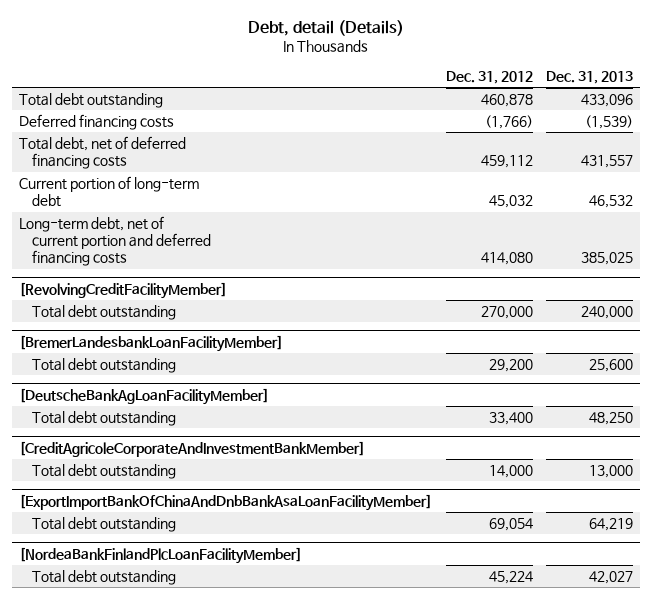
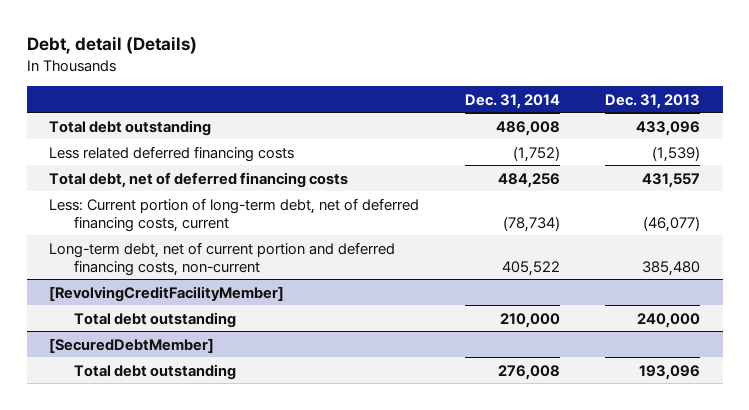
[445,70,533,84] Dec. 31, 2012 -> none
none -> [464,93,560,109] Dec. 31, 2014
[18,114,174,131] Deferred financing costs -> [49,145,295,162] Less related deferred financing costs
[18,176,199,208] Current portion of long-term debt -> [49,197,420,232] Less: Current portion of long-term debt, net of deferred financing costs, current
[589,195,634,209] 46,532 -> [643,215,701,232] (46,077)
[18,216,212,267] Long-term debt, net of current portion and deferred financing costs -> [49,241,396,276] Long-term debt, net of current portion and deferred financing costs, non-current
[581,252,634,266] 385,025 -> [642,260,701,276] 385,480
[18,334,283,352] [BremerLandesbankLoanFacilityMember] -> none
[18,387,269,405] [DeutscheBankAgLoanFacilityMember] -> none
[32,411,177,427] Total debt outstanding -> none
[18,440,365,457] [CreditAgricoleCorporateAndInvestmentBankMember] -> none
[32,464,177,480] Total debt outstanding -> none
[18,493,432,511] [ExportImportBankOfChinaAndDnbBankAsaLoanFacilityMember] -> none
[32,517,177,533] Total debt outstanding -> none
[18,546,302,564] [NordeaBankFinlandPlcLoanFacilityMember] -> none
[32,570,177,586] Total debt outstanding -> none
none -> [49,337,215,353] [SecuredDebtMember]
[589,359,634,373] 25,600 -> [639,364,701,380] 193,096

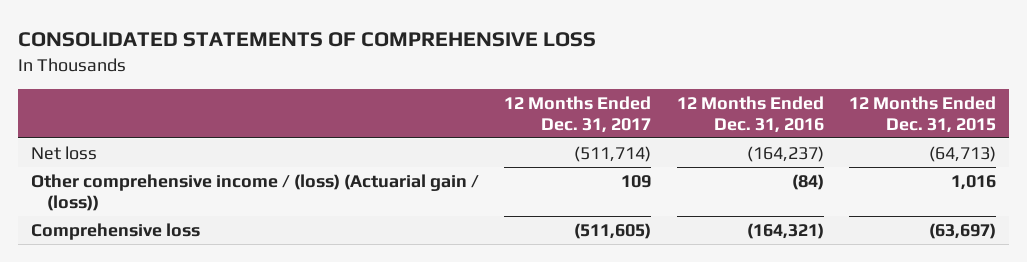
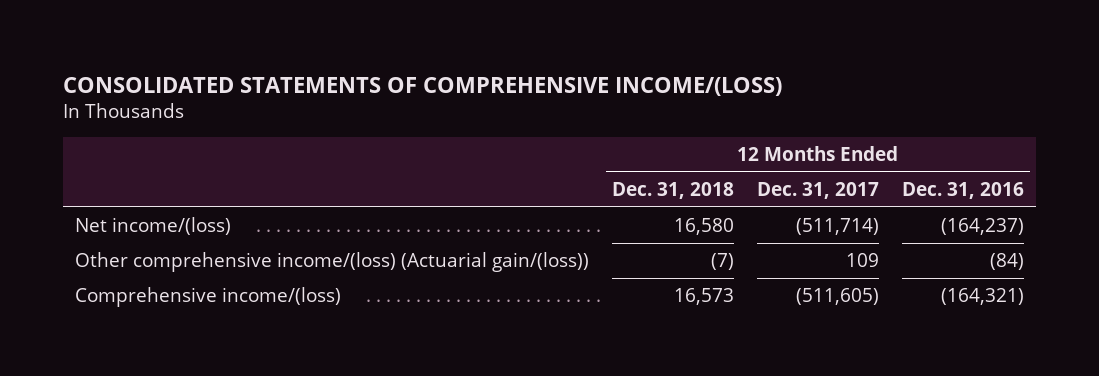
[18,32,597,48] CONSOLIDATED STATEMENTS OF COMPREHENSIVE LOSS -> [63,76,783,96] CONSOLIDATED STATEMENTS OF COMPREHENSIVE INCOME/(LOSS)
[849,95,997,133] 12 Months Ended Dec. 31, 2015 -> none
none -> [612,181,735,199] Dec. 31, 2018
[30,146,97,161] Net loss -> [74,217,231,236] Net income/(loss)
[30,174,479,211] Other comprehensive income / (loss) (Actuarial gain / (loss)) -> [74,252,589,273] Other comprehensive income/(loss) (Actuarial gain/(loss))
[30,223,200,241] Comprehensive loss -> [74,287,341,308] Comprehensive income/(loss)

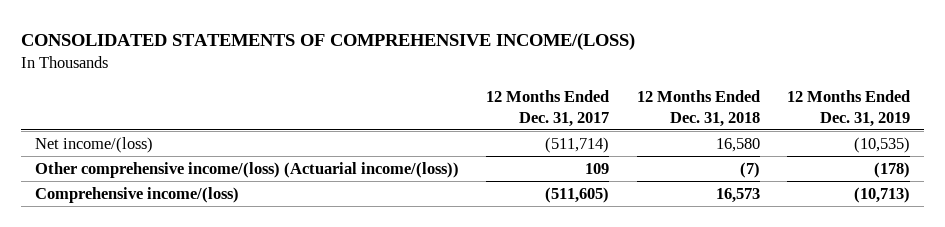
[902,181,1025,199] Dec. 31, 2016 -> none
none -> [787,90,911,127] 12 Months Ended Dec. 31, 2019
[74,252,589,273] Other comprehensive income/(loss) (Actuarial gain/(loss)) -> [34,161,459,178] Other comprehensive income/(loss) (Actuarial income/(loss))

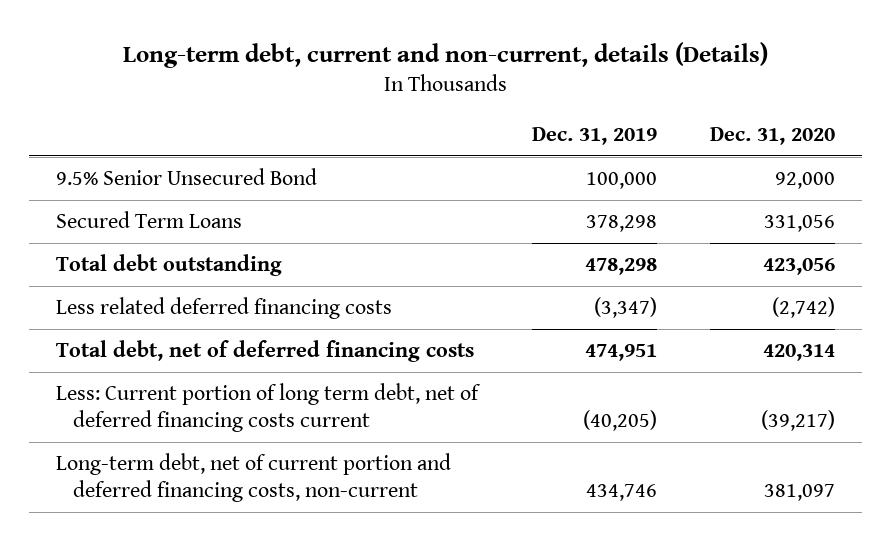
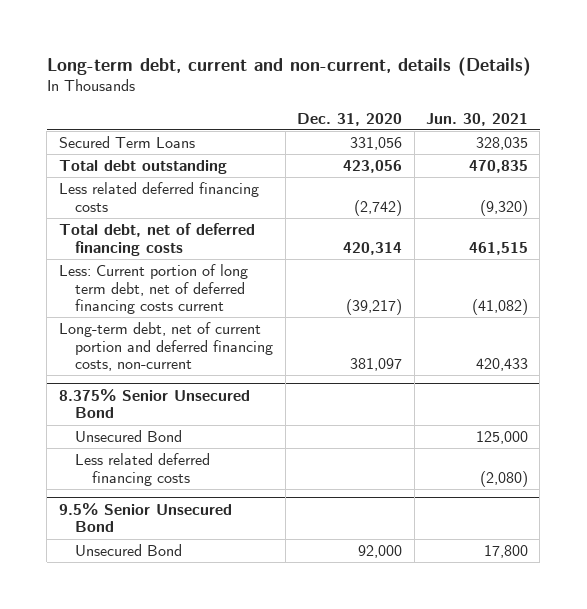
[531,126,657,145] Dec. 31, 2019 -> none
none -> [425,112,528,126] Jun. 30, 2021
[56,168,318,186] 9.5% Senior Unsecured Bond -> none
none -> [58,388,250,419] 8.375% Senior Unsecured Bond
none -> [75,429,183,442] Unsecured Bond
none -> [75,452,211,486] Less related deferred financing costs
none -> [58,502,232,533] 9.5% Senior Unsecured Bond
none -> [75,543,183,556] Unsecured Bond

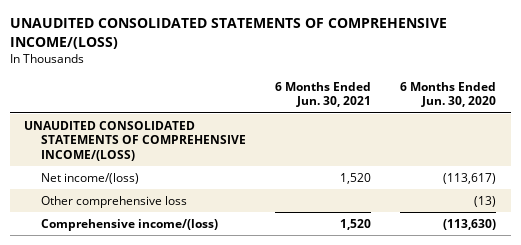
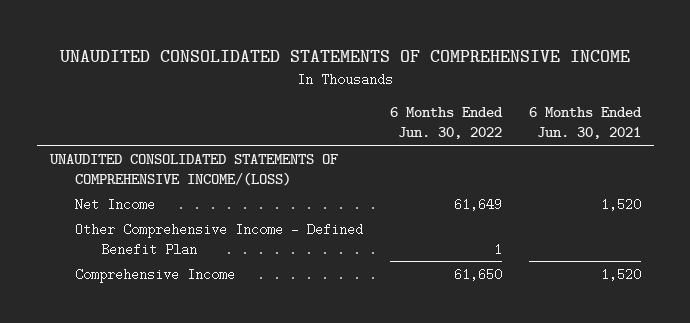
[9,18,447,49] UNAUDITED CONSOLIDATED STATEMENTS OF COMPREHENSIVE INCOME/(LOSS) -> [59,49,631,62] UNAUDITED CONSOLIDATED STATEMENTS OF COMPREHENSIVE INCOME
[400,81,497,108] 6 Months Ended Jun. 30, 2020 -> none
none -> [389,107,503,140] 6 Months Ended Jun. 30, 2022
[41,195,188,208] Other comprehensive loss -> none
[41,172,140,184] Net income/(loss) -> [75,197,156,211] Net Income
none -> [75,222,364,256] Other Comprehensive Income - Defined Benefit Plan
[41,218,219,231] Comprehensive income/(loss) -> [75,267,236,283] Comprehensive Income

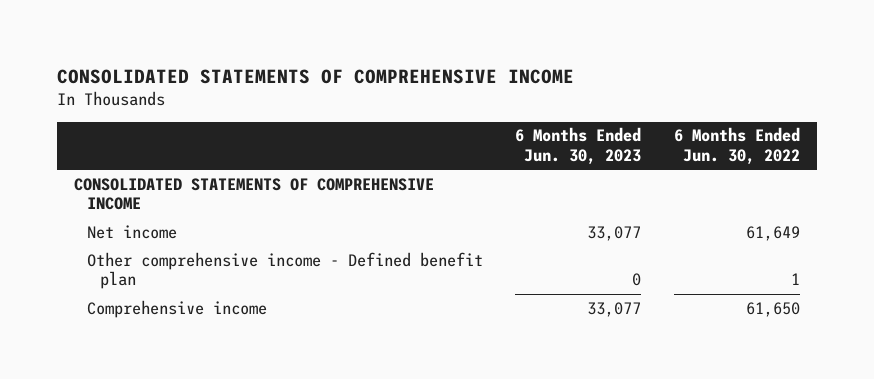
[59,49,631,62] UNAUDITED CONSOLIDATED STATEMENTS OF COMPREHENSIVE INCOME -> [57,68,575,84] CONSOLIDATED STATEMENTS OF COMPREHENSIVE INCOME
[528,107,642,140] 6 Months Ended Jun. 30, 2021 -> none
none -> [515,127,642,165] 6 Months Ended Jun. 30, 2023
[48,153,338,186] UNAUDITED CONSOLIDATED STATEMENTS OF COMPREHENSIVE INCOME/(LOSS) -> [73,177,434,211] CONSOLIDATED STATEMENTS OF COMPREHENSIVE INCOME
[75,197,156,211] Net Income -> [86,224,177,239] Net income
[75,222,364,256] Other Comprehensive Income - Defined Benefit Plan -> [86,251,483,290] Other comprehensive income - Defined benefit plan
[75,267,236,283] Comprehensive Income -> [86,299,267,318] Comprehensive income

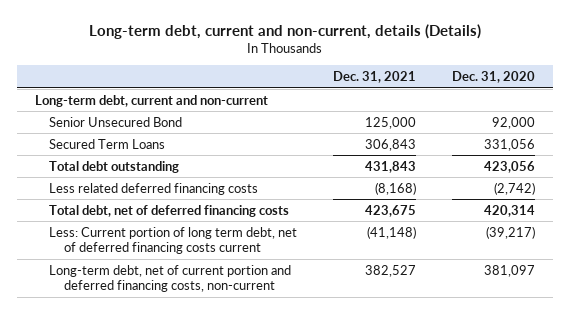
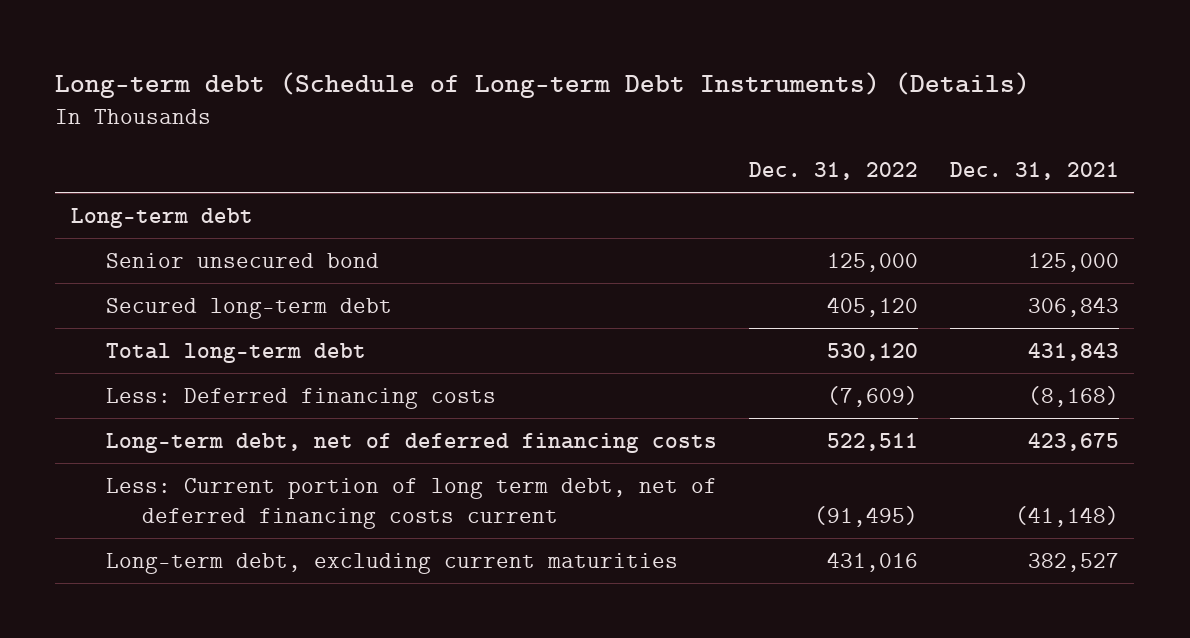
[89,24,482,40] Long-term debt, current and non-current, details (Details) -> [55,72,1031,99] Long-term debt (Schedule of Long-term Debt Instruments) (Details)
[452,70,536,83] Dec. 31, 2020 -> none
none -> [748,162,918,181] Dec. 31, 2022
[34,94,268,107] Long-term debt, current and non-current -> [70,207,253,228] Long-term debt
[49,116,183,127] Senior Unsecured Bond -> [106,252,380,268] Senior unsecured bond
[49,138,166,149] Secured Term Loans -> [106,297,393,319] Secured long-term debt
[49,160,180,173] Total debt outstanding -> [106,342,367,363] Total long-term debt
[49,182,259,195] Less related deferred financing costs -> [106,387,497,409] Less: Deferred financing costs
[49,204,290,217] Total debt, net of deferred financing costs -> [106,432,718,453] Long-term debt, net of deferred financing costs
[49,264,292,293] Long-term debt, net of current portion and deferred financing costs, non-current -> [106,552,679,574] Long-term debt, excluding current maturities

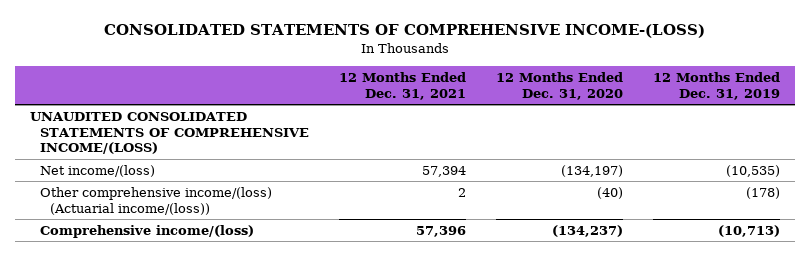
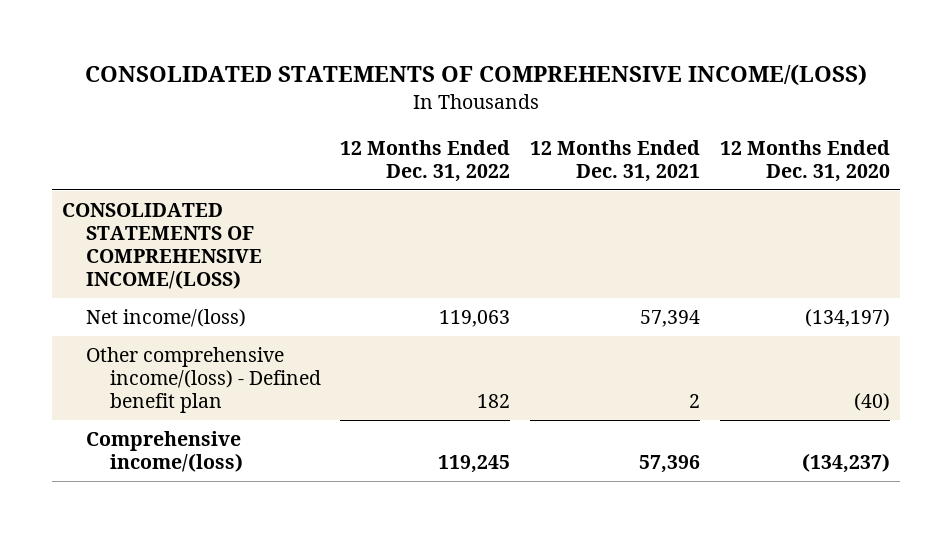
[103,24,705,39] CONSOLIDATED STATEMENTS OF COMPREHENSIVE INCOME-(LOSS) -> [84,64,867,87] CONSOLIDATED STATEMENTS OF COMPREHENSIVE INCOME/(LOSS)
[652,71,780,100] 12 Months Ended Dec. 31, 2019 -> none
none -> [340,139,511,182] 12 Months Ended Dec. 31, 2022
[29,112,309,155] UNAUDITED CONSOLIDATED STATEMENTS OF COMPREHENSIVE INCOME/(LOSS) -> [61,203,262,289] CONSOLIDATED STATEMENTS OF COMPREHENSIVE INCOME/(LOSS)
[39,187,272,215] Other comprehensive income/(loss) (Actuarial income/(loss)) -> [85,347,321,414] Other comprehensive income/(loss) - Defined benefit plan

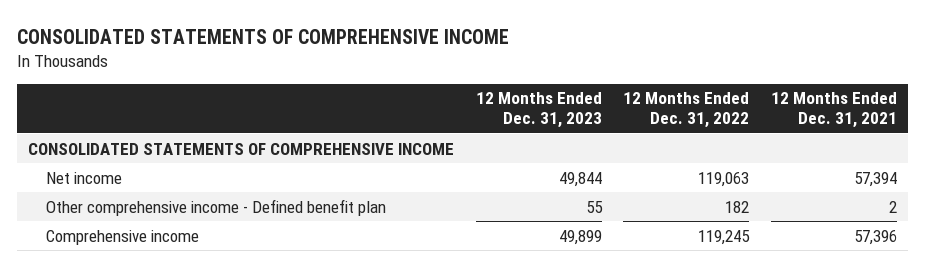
[84,64,867,87] CONSOLIDATED STATEMENTS OF COMPREHENSIVE INCOME/(LOSS) -> [17,28,510,44] CONSOLIDATED STATEMENTS OF COMPREHENSIVE INCOME
[719,139,890,182] 12 Months Ended Dec. 31, 2020 -> none
none -> [475,92,602,129] 12 Months Ended Dec. 31, 2023
[61,203,262,289] CONSOLIDATED STATEMENTS OF COMPREHENSIVE INCOME/(LOSS) -> [28,142,455,155] CONSOLIDATED STATEMENTS OF COMPREHENSIVE INCOME
[85,309,246,328] Net income/(loss) -> [45,171,122,184] Net income
[85,347,321,414] Other comprehensive income/(loss) - Defined benefit plan -> [45,198,386,216] Other comprehensive income - Defined benefit plan
[85,431,243,473] Comprehensive income/(loss) -> [45,229,199,245] Comprehensive income

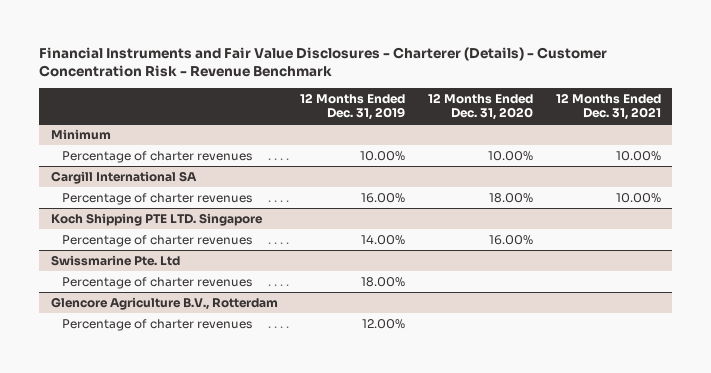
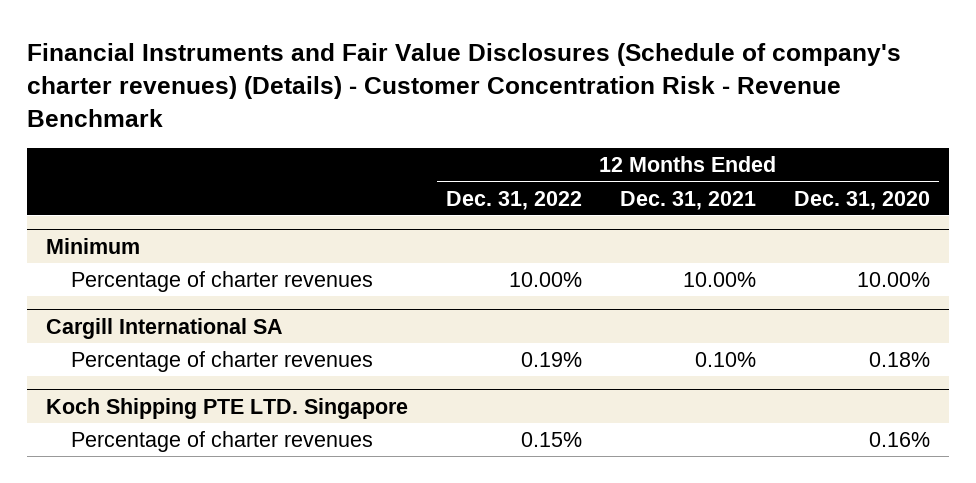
[39,46,608,78] Financial Instruments and Fair Value Disclosures - Charterer (Details) - Customer Concentration Risk - Revenue Benchmark -> [27,42,902,128] Financial Instruments and Fair Value Disclosures (Schedule of company's charter revenues) (Details) - Customer Concentration Risk - Revenue Benchmark
[300,92,406,121] 12 Months Ended Dec. 31, 2019 -> none
none -> [446,190,583,210] Dec. 31, 2022
[488,192,533,203] 18.00% -> [869,352,931,368] 0.18%
[615,192,661,203] 10.00% -> [695,352,757,368] 0.10%
[50,254,180,266] Swissmarine Pte. Ltd -> none
[61,276,252,289] Percentage of charter revenues -> none
[50,296,278,310] Glencore Agriculture B.V., Rotterdam -> none
[61,318,252,331] Percentage of charter revenues -> none
[488,234,533,245] 16.00% -> [869,432,931,448] 0.16%

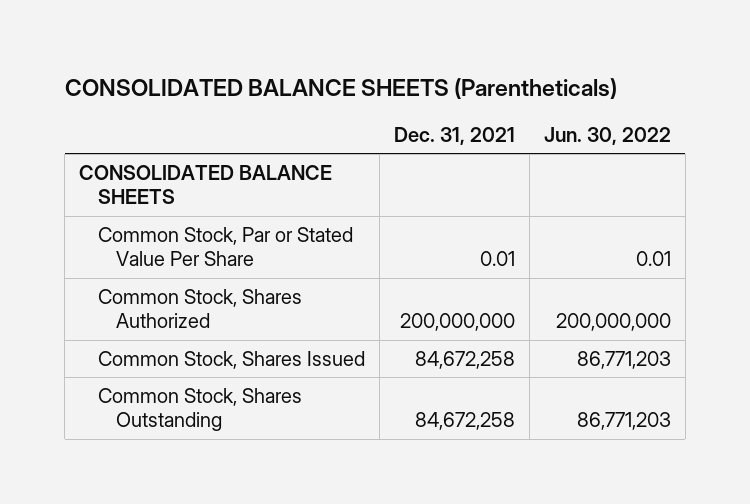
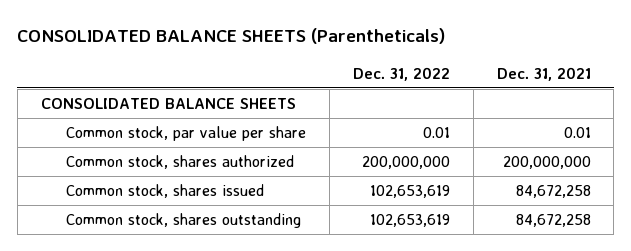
[543,127,671,146] Jun. 30, 2022 -> none
none -> [352,66,450,81] Dec. 31, 2022
[97,226,353,267] Common Stock, Par or Stated Value Per Share -> [66,125,307,141] Common stock, par value per share
[97,288,302,329] Common Stock, Shares Authorized -> [66,154,295,169] Common stock, shares authorized
[97,350,365,369] Common Stock, Shares Issued -> [66,183,265,198] Common stock, shares issued
[97,387,302,432] Common Stock, Shares Outstanding -> [66,212,302,228] Common stock, shares outstanding

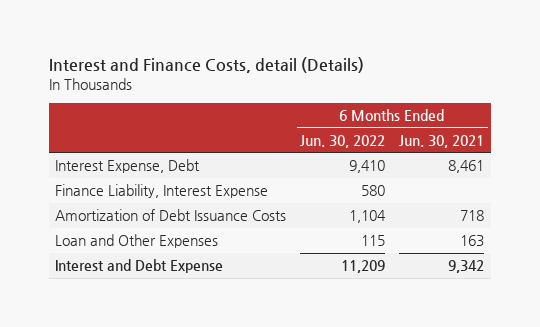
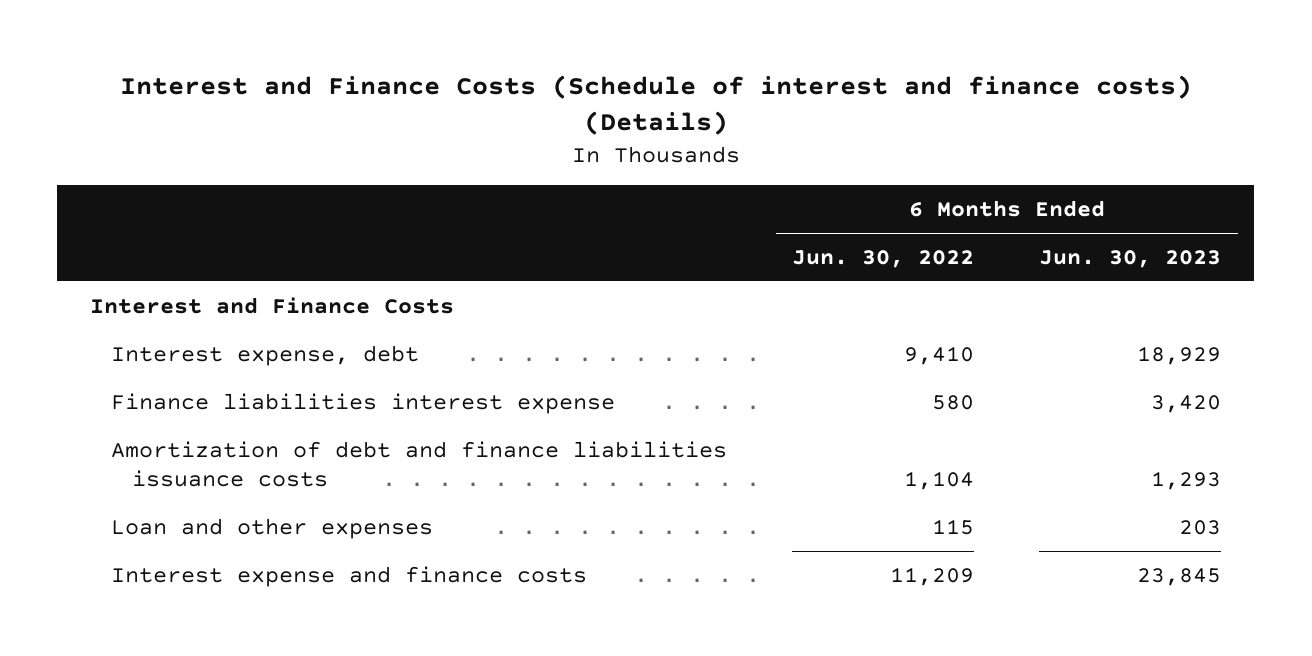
[48,57,364,74] Interest and Finance Costs, detail (Details) -> [119,74,1192,136] Interest and Finance Costs (Schedule of interest and finance costs) (Details)
[399,134,485,148] Jun. 30, 2021 -> none
none -> [1039,249,1222,268] Jun. 30, 2023
none -> [90,296,455,314] Interest and Finance Costs
[55,159,201,174] Interest Expense, Debt -> [111,344,420,366] Interest expense, debt
[55,184,269,199] Finance Liability, Interest Expense -> [111,392,616,414] Finance liabilities interest expense
[55,209,287,222] Amortization of Debt Issuance Costs -> [111,440,728,487] Amortization of debt and finance liabilities issuance costs
[55,234,219,249] Loan and Other Expenses -> [111,517,434,539] Loan and other expenses
[55,259,224,274] Interest and Debt Expense -> [111,565,588,587] Interest expense and finance costs

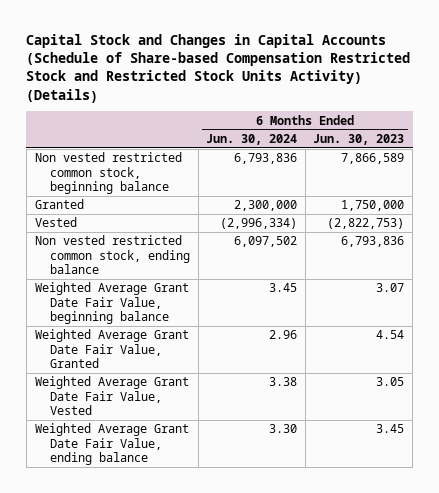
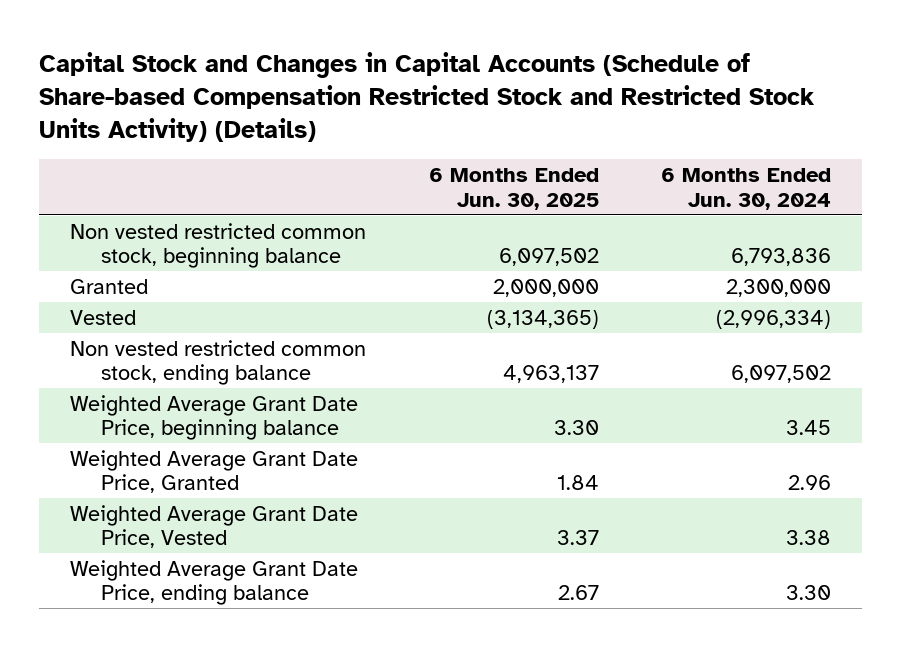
[313,133,405,145] Jun. 30, 2023 -> none
none -> [428,167,599,210] 6 Months Ended Jun. 30, 2025
[34,282,189,324] Weighted Average Grant Date Fair Value, beginning balance -> [70,394,359,441] Weighted Average Grant Date Price, beginning balance
[34,329,189,368] Weighted Average Grant Date Fair Value, Granted -> [70,449,359,494] Weighted Average Grant Date Price, Granted
[34,376,189,415] Weighted Average Grant Date Fair Value, Vested -> [70,504,359,549] Weighted Average Grant Date Price, Vested
[34,423,189,465] Weighted Average Grant Date Fair Value, ending balance -> [70,559,359,606] Weighted Average Grant Date Price, ending balance

